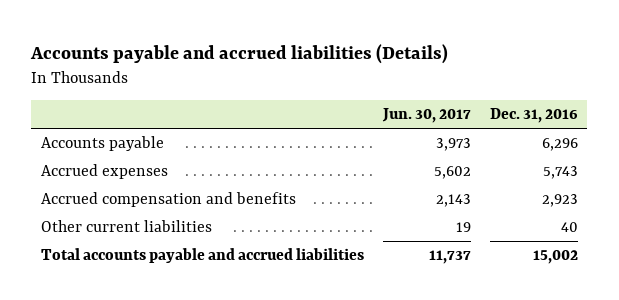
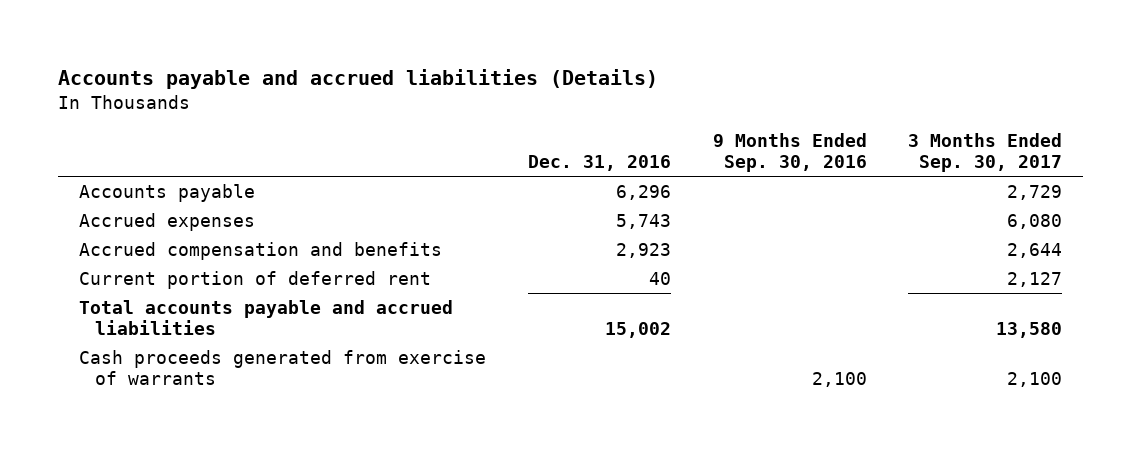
[381,108,471,124] Jun. 30, 2017 -> none
none -> [712,133,867,173] 9 Months Ended Sep. 30, 2016
none -> [908,133,1063,173] 3 Months Ended Sep. 30, 2017
[40,219,212,232] Other current liabilities -> [79,270,432,289] Current portion of deferred rent
none -> [79,349,487,385] Cash proceeds generated from exercise of warrants

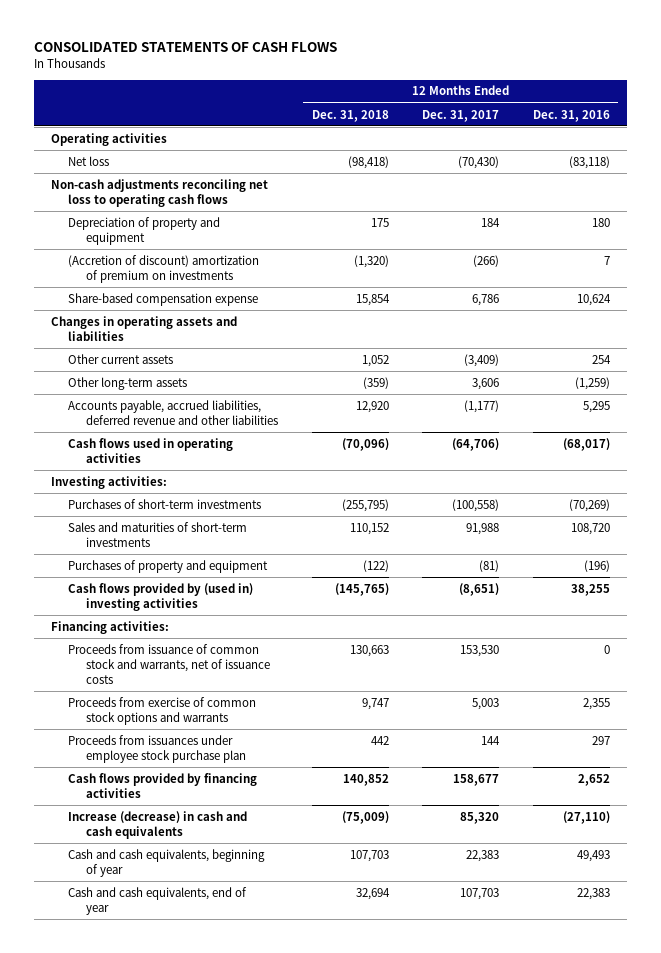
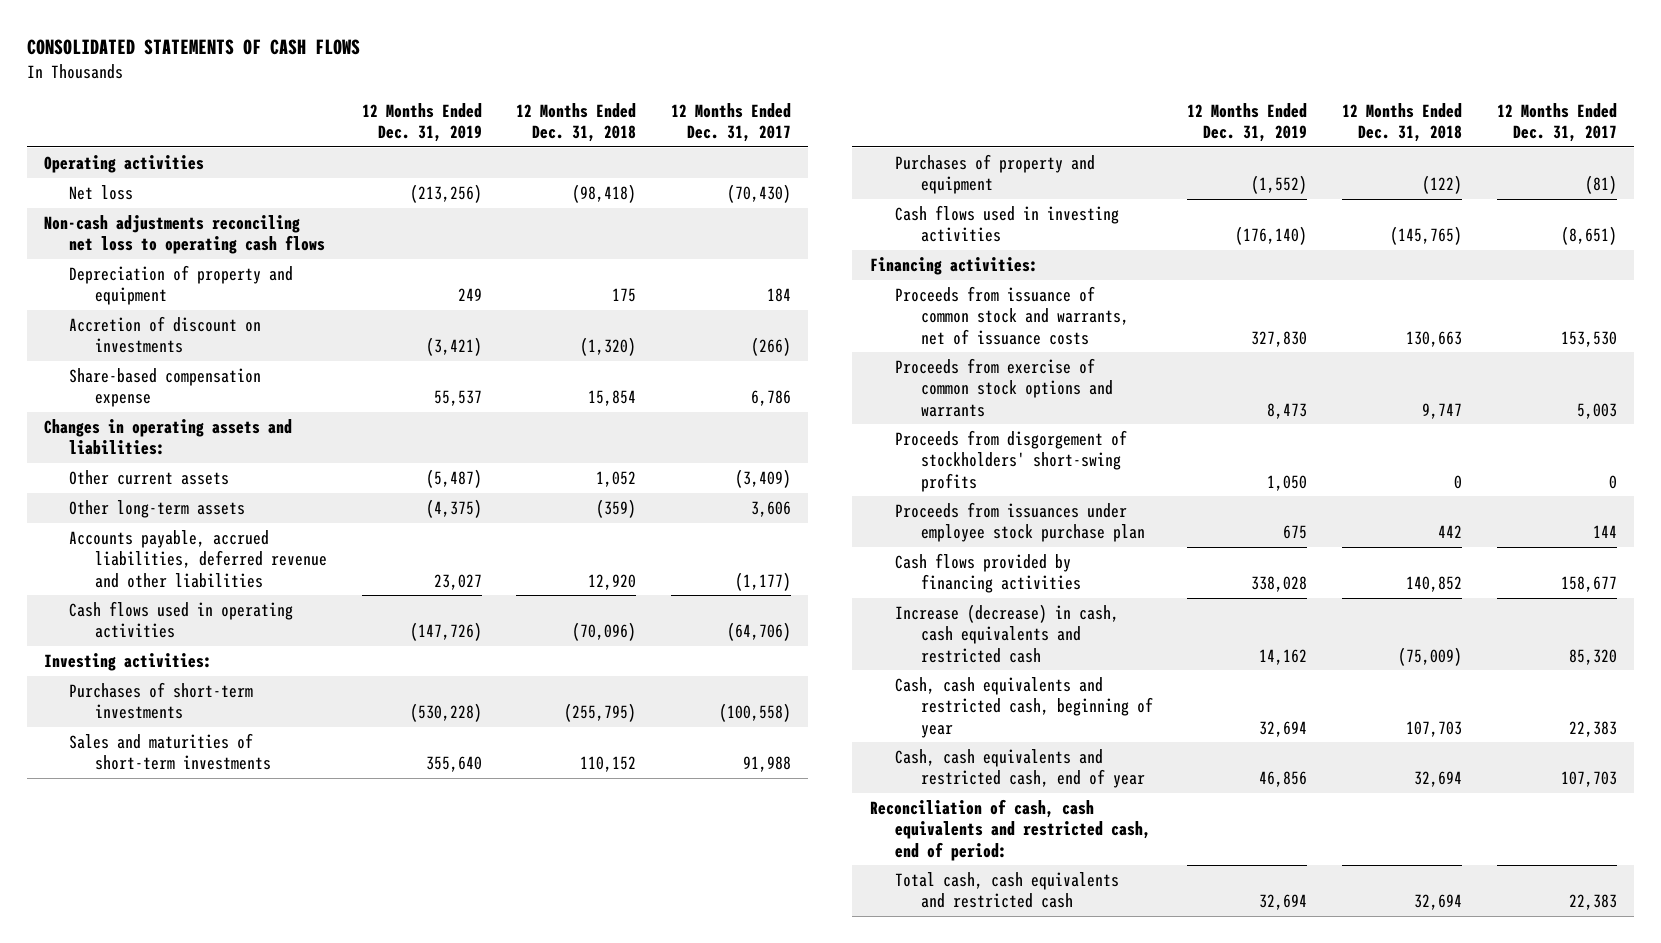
[532,109,610,122] Dec. 31, 2016 -> none
none -> [361,102,482,142] 12 Months Ended Dec. 31, 2019
[68,254,260,283] (Accretion of discount) amortization of premium on investments -> [69,316,262,354] Accretion of discount on investments
[50,315,237,341] Changes in operating assets and liabilities -> [43,419,292,456] Changes in operating assets and liabilities:
[68,582,254,611] Cash flows provided by (used in) investing activities -> [895,205,1120,243] Cash flows used in investing activities
none -> [895,430,1128,492] Proceeds from disgorgement of stockholders' short-swing profits
[68,810,248,839] Increase (decrease) in cash and cash equivalents -> [895,604,1120,663] Increase (decrease) in cash, cash equivalents and restricted cash
[68,848,266,877] Cash and cash equivalents, beginning of year -> [895,677,1153,738] Cash, cash equivalents and restricted cash, beginning of year
[68,886,248,915] Cash and cash equivalents, end of year -> [895,749,1145,789] Cash, cash equivalents and restricted cash, end of year
none -> [869,799,1152,861] Reconciliation of cash, cash equivalents and restricted cash, end of period:
none -> [895,872,1120,909] Total cash, cash equivalents and restricted cash

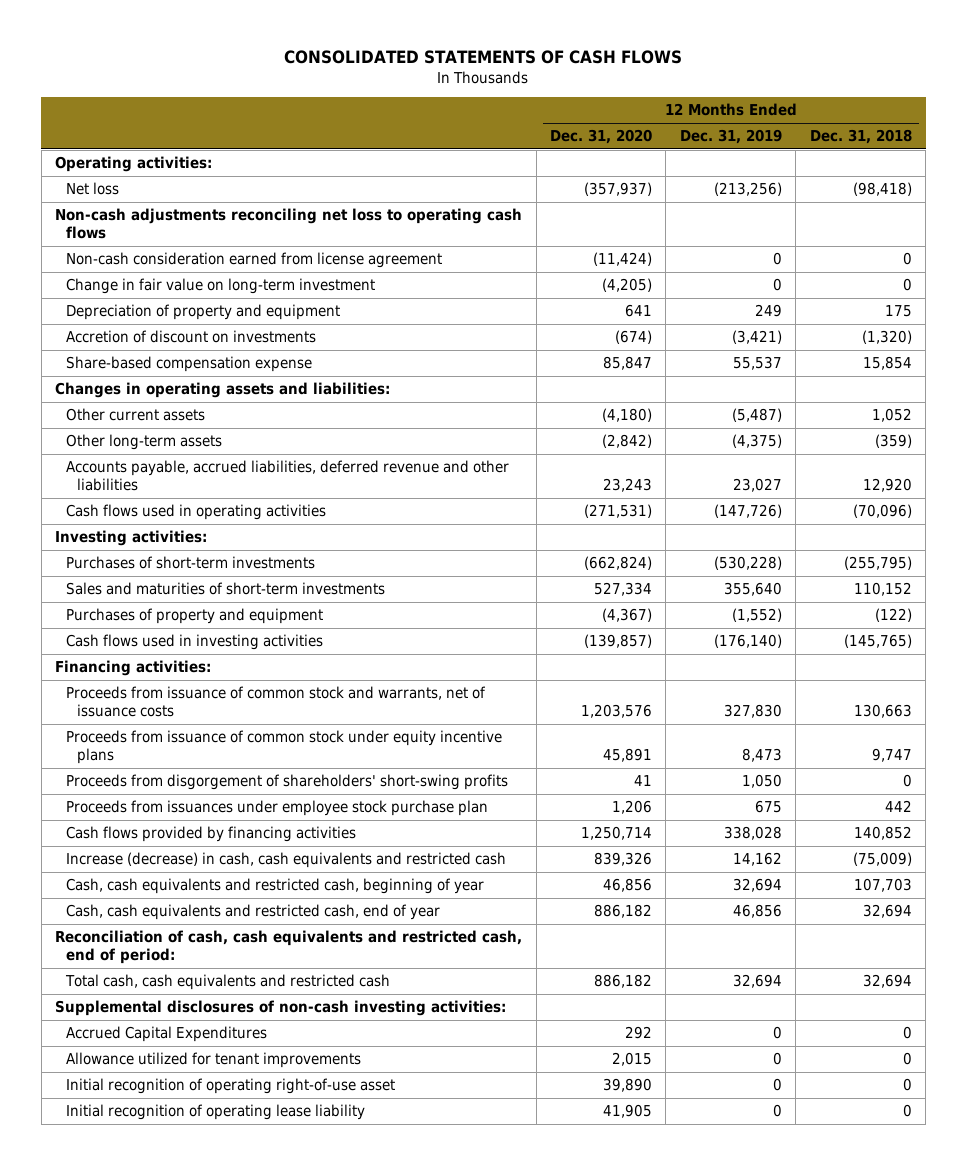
[670,102,791,142] 12 Months Ended Dec. 31, 2017 -> none
none -> [549,129,652,145] Dec. 31, 2020
[43,155,204,174] Operating activities -> [55,156,213,173] Operating activities:
none -> [65,252,442,269] Non-cash consideration earned from license agreement
none -> [65,278,375,295] Change in fair value on long-term investment
[895,358,1113,417] Proceeds from exercise of common stock options and warrants -> [65,730,502,765] Proceeds from issuance of common stock under equity incentive plans
[895,430,1128,492] Proceeds from disgorgement of stockholders' short-swing profits -> [65,774,508,791] Proceeds from disgorgement of shareholders' short-swing profits
none -> [55,1000,507,1017] Supplemental disclosures of non-cash investing activities:
none -> [65,1026,267,1043] Accrued Capital Expenditures
none -> [65,1052,361,1069] Allowance utilized for tenant improvements
none -> [65,1078,395,1095] Initial recognition of operating right-of-use asset
none -> [65,1104,365,1121] Initial recognition of operating lease liability

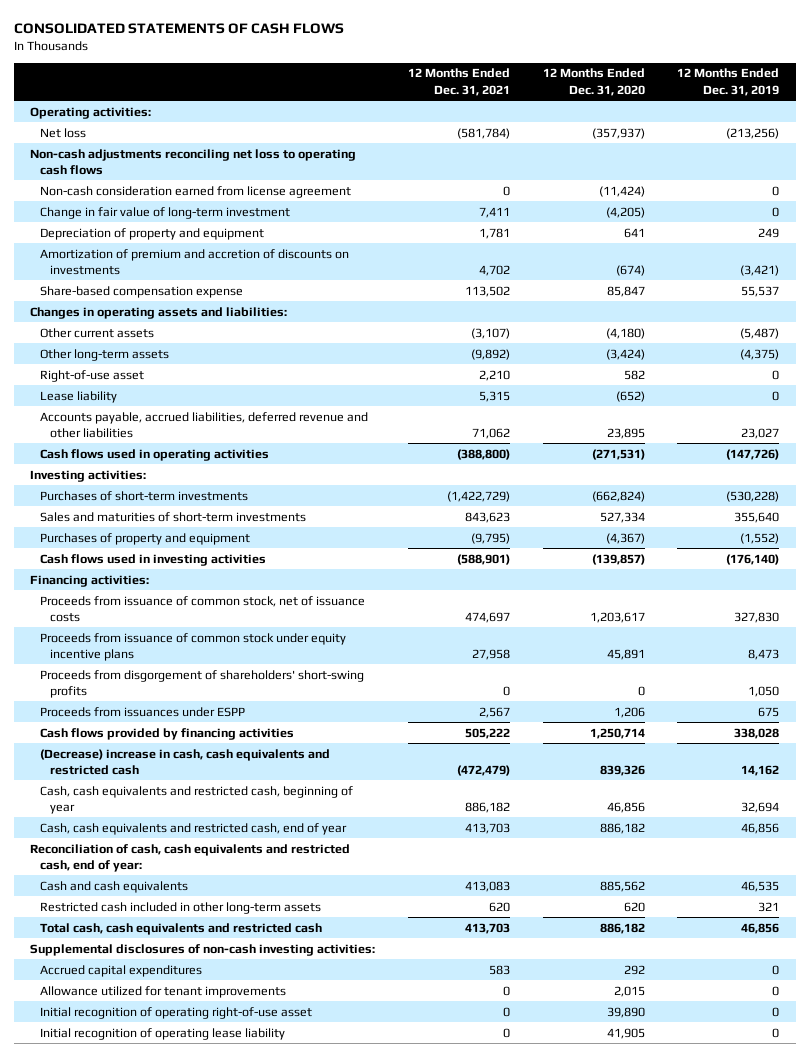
[809,129,912,145] Dec. 31, 2018 -> none
none -> [407,68,510,96] 12 Months Ended Dec. 31, 2021
[65,278,375,295] Change in fair value on long-term investment -> [39,206,290,219] Change in fair value of long-term investment
[65,330,316,344] Accretion of discount on investments -> [39,248,349,275] Amortization of premium and accretion of discounts on investments
[601,434,652,449] (2,842) -> [605,348,645,360] (3,424)
none -> [39,369,144,382] Right-of-use asset
none -> [39,390,117,403] Lease liability
[602,478,652,493] 23,243 -> [606,427,645,439] 23,895
[65,686,486,718] Proceeds from issuance of common stock and warrants, net of issuance costs -> [39,595,365,622] Proceeds from issuance of common stock, net of issuance costs
[580,704,652,719] 1,203,576 -> [589,611,645,623] 1,203,617
[633,775,652,787] 41 -> [637,685,645,696] 0
[65,800,488,817] Proceeds from issuances under employee stock purchase plan -> [39,706,245,717] Proceeds from issuances under ESPP
[65,852,506,869] Increase (decrease) in cash, cash equivalents and restricted cash -> [39,748,330,775] (Decrease) increase in cash, cash equivalents and restricted cash
[55,930,523,965] Reconciliation of cash, cash equivalents and restricted cash, end of period: -> [29,843,350,872] Reconciliation of cash, cash equivalents and restricted cash, end of year:
none -> [39,880,188,893] Cash and cash equivalents
none -> [39,901,321,914] Restricted cash included in other long-term assets
[732,974,782,989] 32,694 -> [741,922,780,934] 46,856
[65,1026,267,1043] Accrued Capital Expenditures -> [39,964,202,977] Accrued capital expenditures

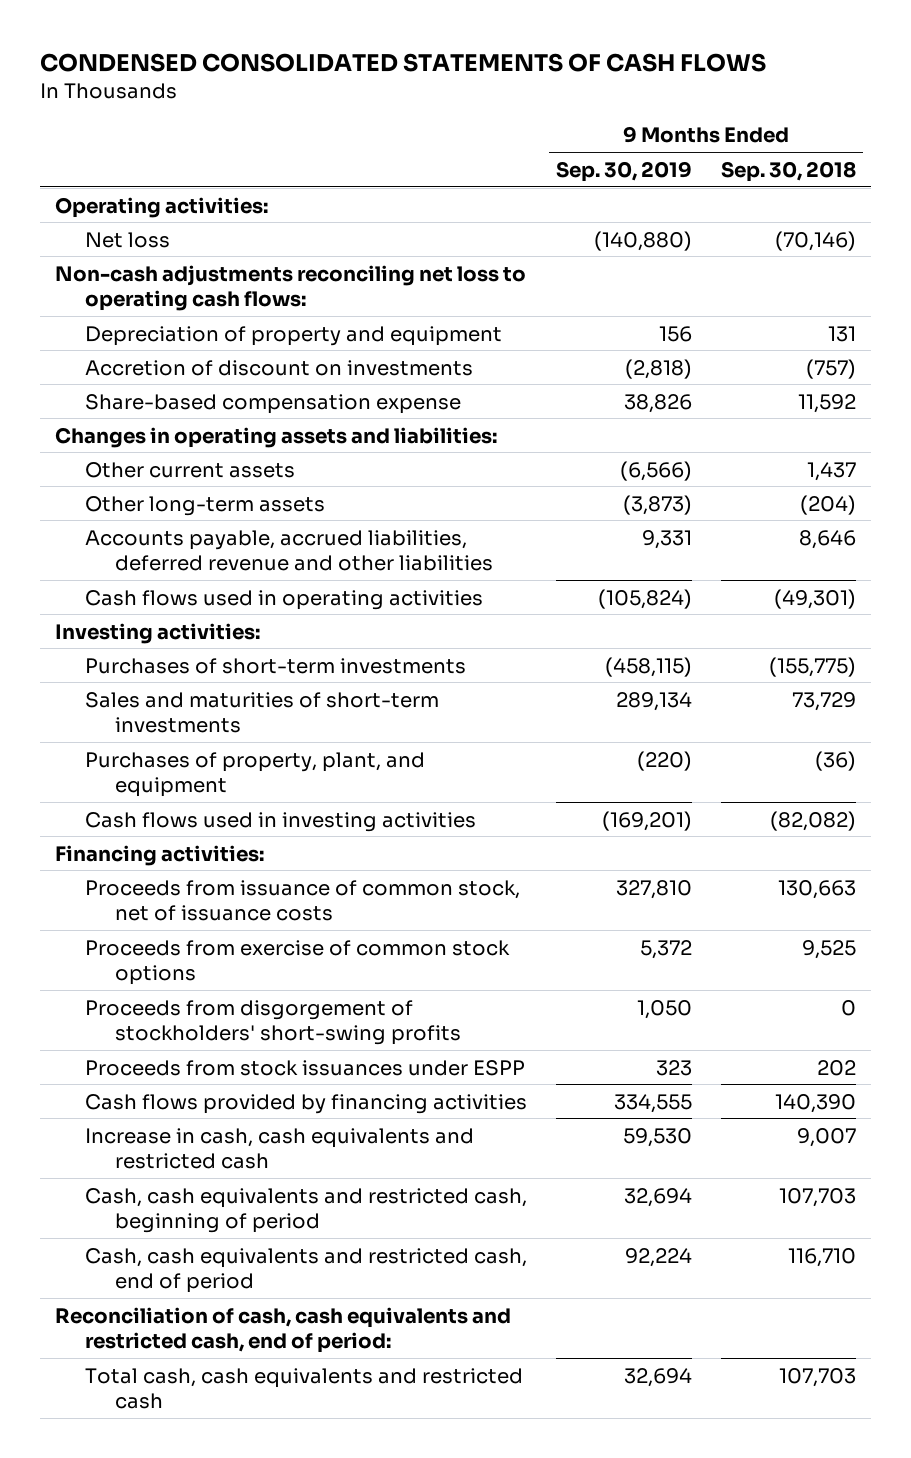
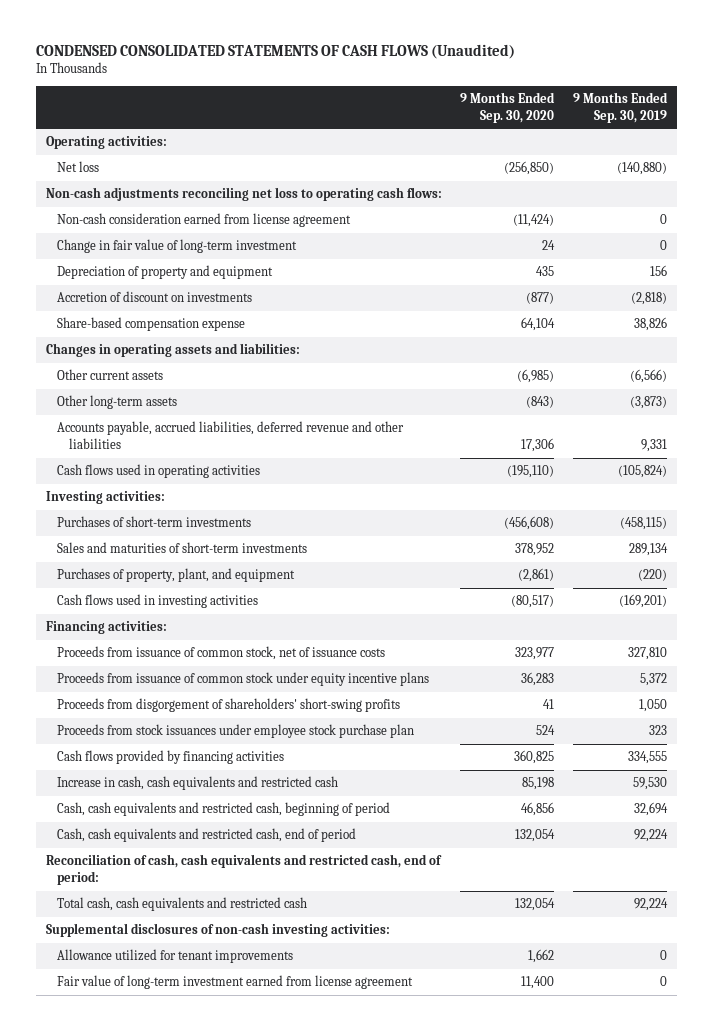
[40,52,767,72] CONDENSED CONSOLIDATED STATEMENTS OF CASH FLOWS -> [36,43,516,59] CONDENSED CONSOLIDATED STATEMENTS OF CASH FLOWS (Unaudited)
[721,160,857,182] Sep. 30, 2018 -> none
none -> [460,92,556,123] 9 Months Ended Sep. 30, 2020
none -> [57,213,352,228] Non-cash consideration earned from license agreement
none -> [57,239,298,254] Change in fair value of long-term investment
[84,939,510,985] Proceeds from exercise of common stock options -> [57,672,430,687] Proceeds from issuance of common stock under equity incentive plans
[84,999,461,1045] Proceeds from disgorgement of stockholders' short-swing profits -> [57,698,401,713] Proceeds from disgorgement of shareholders' short-swing profits
[84,1059,525,1076] Proceeds from stock issuances under ESPP -> [57,724,415,739] Proceeds from stock issuances under employee stock purchase plan
[623,1367,692,1387] 32,694 -> [634,898,669,912] 92,224
none -> [45,923,390,938] Supplemental disclosures of non-cash investing activities:
none -> [57,949,294,964] Allowance utilized for tenant improvements
none -> [57,975,414,990] Fair value of long-term investment earned from license agreement

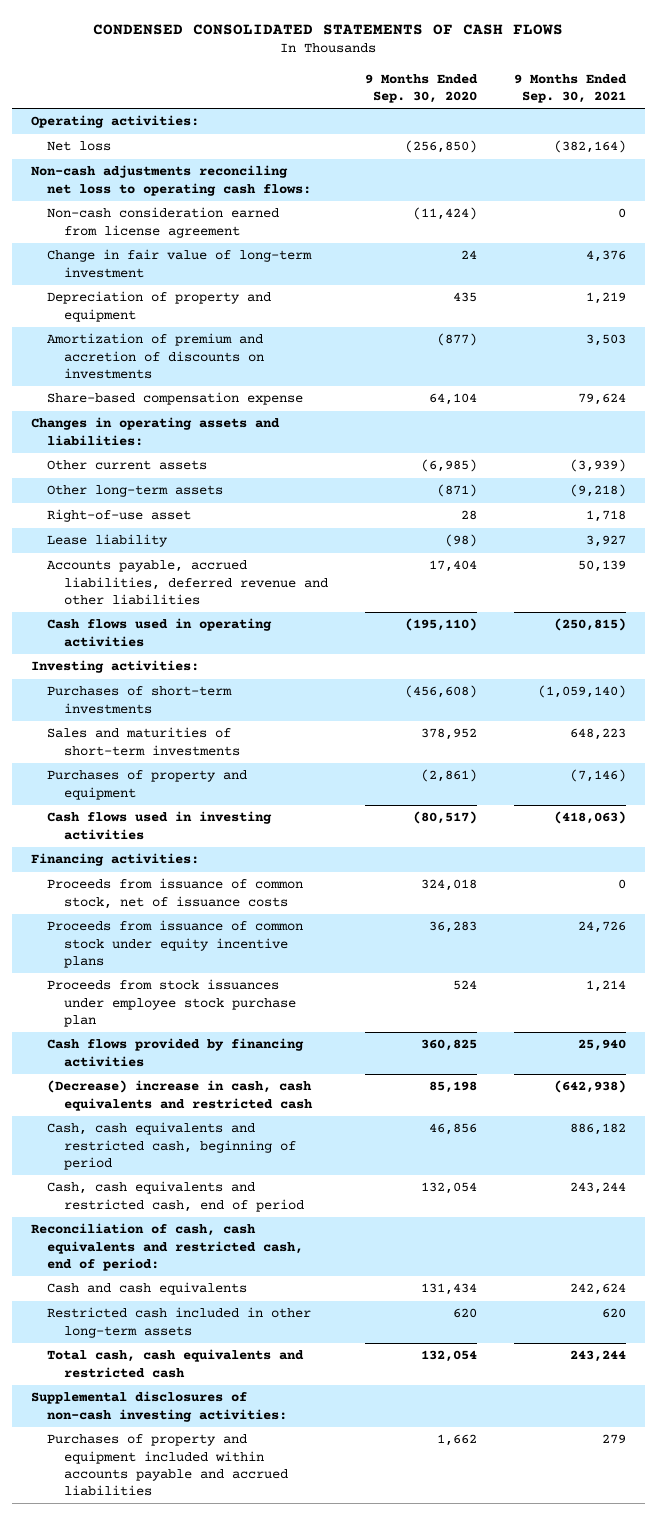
[36,43,516,59] CONDENSED CONSOLIDATED STATEMENTS OF CASH FLOWS (Unaudited) -> [93,23,564,35] CONDENSED CONSOLIDATED STATEMENTS OF CASH FLOWS
[573,92,669,123] 9 Months Ended Sep. 30, 2019 -> none
none -> [514,73,628,103] 9 Months Ended Sep. 30, 2021
[57,291,253,303] Accretion of discount on investments -> [47,333,264,379] Amortization of premium and accretion of discounts on investments
[526,396,555,409] (843) -> [436,484,477,498] (871)
none -> [47,509,192,523] Right-of-use asset
none -> [47,534,169,548] Lease liability
[521,437,555,452] 17,306 -> [428,560,477,573] 17,404
[57,568,296,583] Purchases of property, plant, and equipment -> [47,770,248,800] Purchases of property and equipment
[515,647,555,661] 323,977 -> [420,879,477,892] 324,018
[57,698,401,713] Proceeds from disgorgement of shareholders' short-swing profits -> none
[57,776,339,791] Increase in cash, cash equivalents and restricted cash -> [47,1080,313,1111] (Decrease) increase in cash, cash equivalents and restricted cash
none -> [47,1282,248,1296] Cash and cash equivalents
none -> [47,1307,312,1338] Restricted cash included in other long-term assets
[57,975,414,990] Fair value of long-term investment earned from license agreement -> none
[57,949,294,964] Allowance utilized for tenant improvements -> [47,1434,288,1497] Purchases of property and equipment included within accounts payable and accrued liabilities

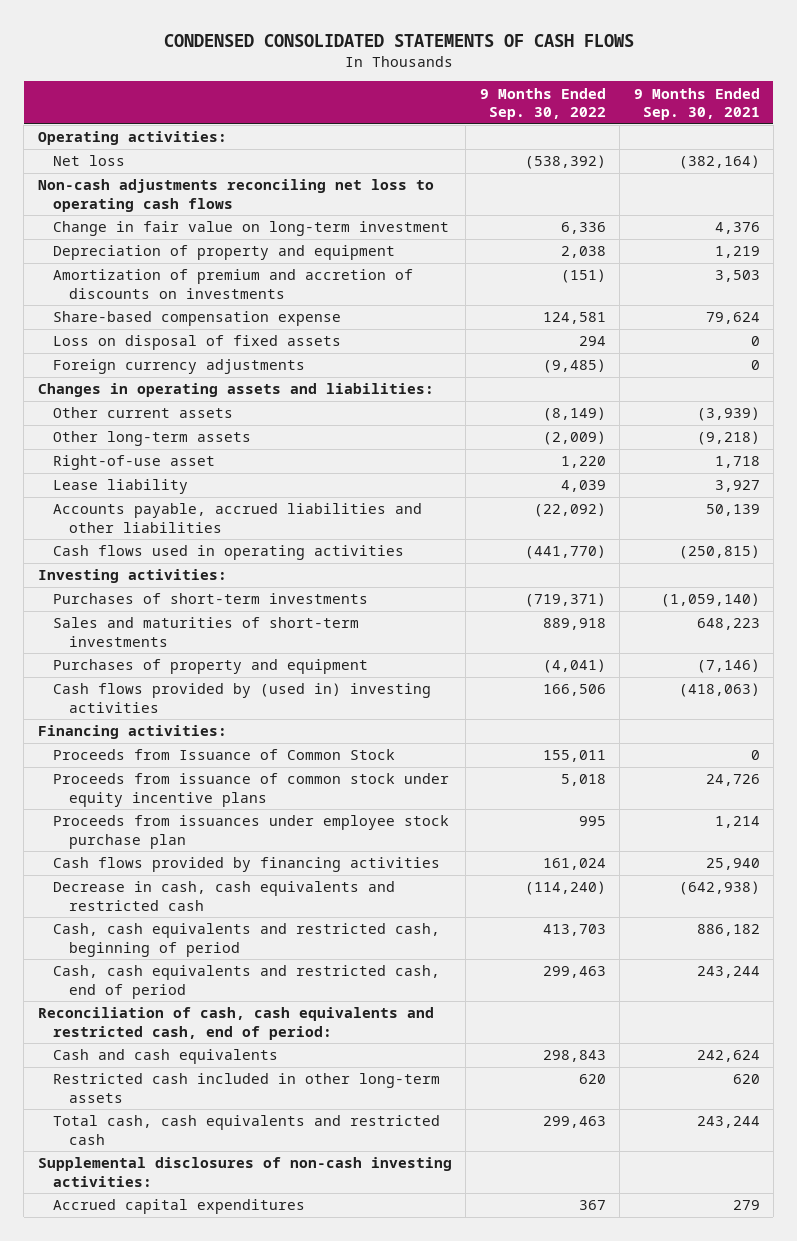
[364,73,478,103] 9 Months Ended Sep. 30, 2020 -> none
none -> [479,87,606,121] 9 Months Ended Sep. 30, 2022
[47,207,280,238] Non-cash consideration earned from license agreement -> none
[30,165,312,196] Non-cash adjustments reconciling net loss to operating cash flows: -> [37,179,434,212] Non-cash adjustments reconciling net loss to operating cash flows
[47,249,313,278] Change in fair value of long-term investment -> [53,221,450,237] Change in fair value on long-term investment
none -> [53,335,342,351] Loss on disposal of fixed assets
none -> [53,359,306,375] Foreign currency adjustments
[47,560,328,605] Accounts payable, accrued liabilities, deferred revenue and other liabilities -> [53,503,423,533] Accounts payable, accrued liabilities and other liabilities
[47,811,273,840] Cash flows used in investing activities -> [53,683,432,713] Cash flows provided by (used in) investing activities
[47,878,304,909] Proceeds from issuance of common stock, net of issuance costs -> [53,749,396,761] Proceeds from Issuance of Common Stock
[47,979,296,1027] Proceeds from stock issuances under employee stock purchase plan -> [53,815,450,849] Proceeds from issuances under employee stock purchase plan
[47,1080,313,1111] (Decrease) increase in cash, cash equivalents and restricted cash -> [53,881,396,911] Decrease in cash, cash equivalents and restricted cash
[47,1434,288,1497] Purchases of property and equipment included within accounts payable and accrued liabilities -> [53,1199,306,1215] Accrued capital expenditures

